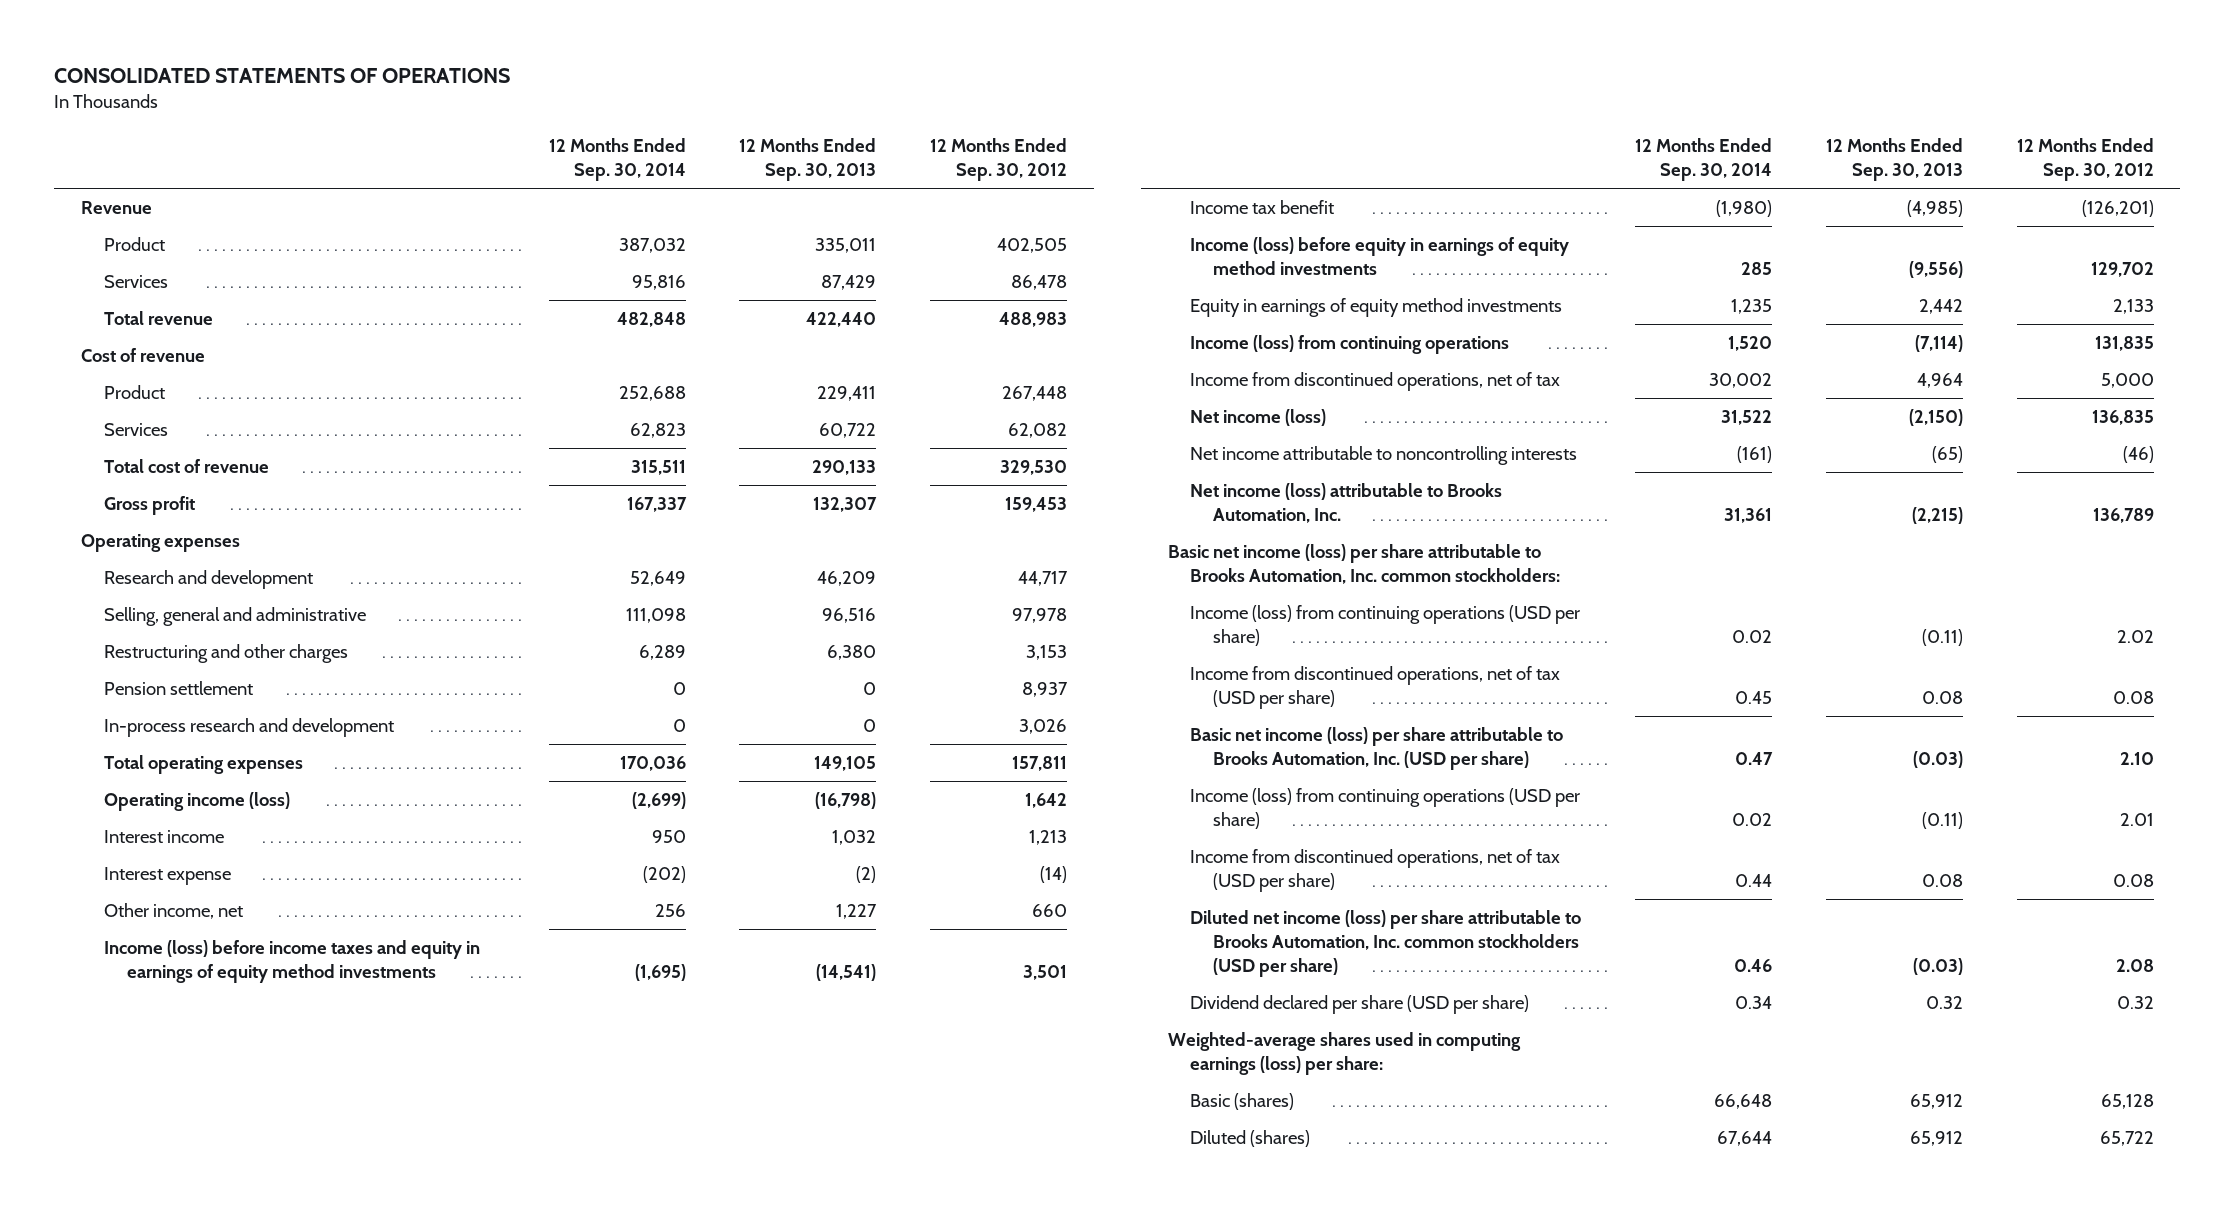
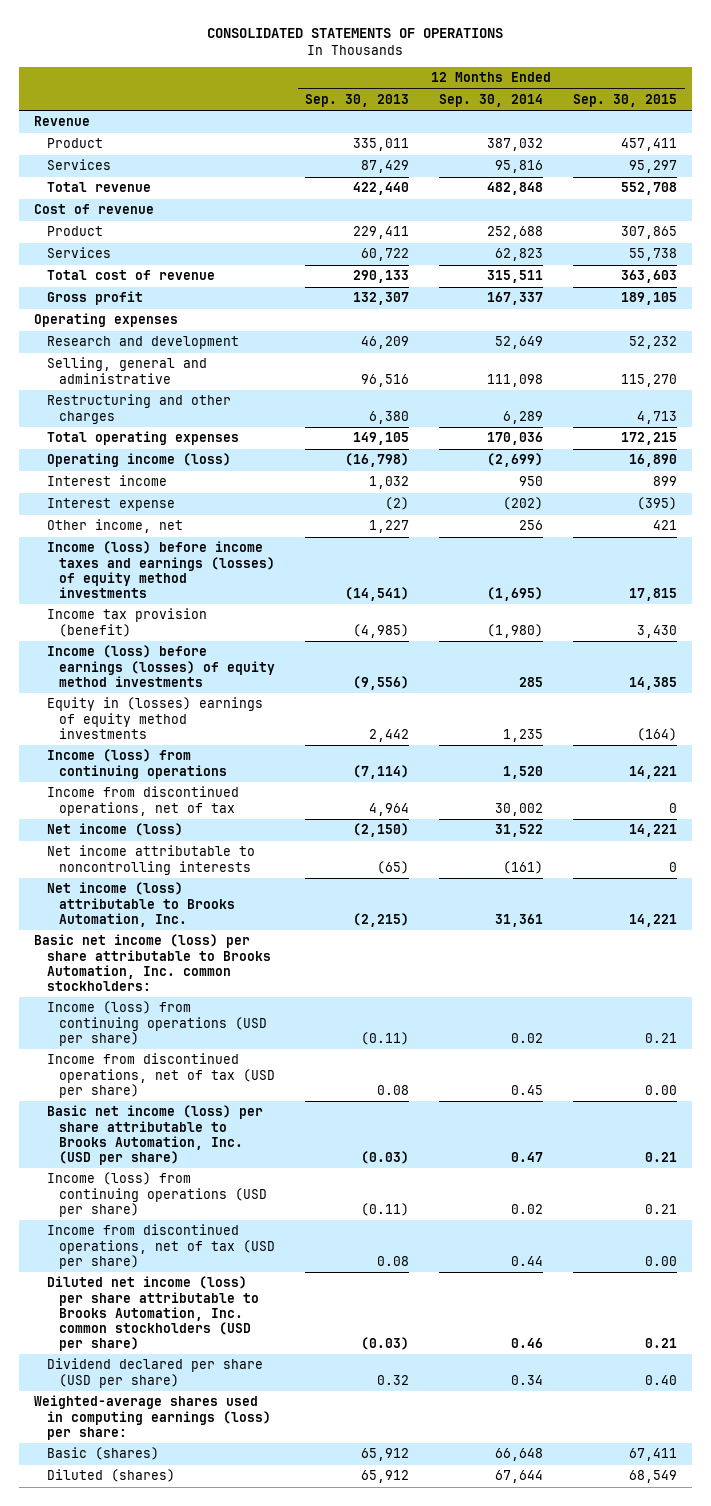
[930,138,1068,181] 12 Months Ended Sep. 30, 2012 -> none
none -> [573,93,678,107] Sep. 30, 2015
[103,681,253,696] Pension settlement -> none
[103,718,394,738] In-process research and development -> none
[103,940,480,984] Income (loss) before income taxes and equity in earnings of equity method investments -> [46,541,276,598] Income (loss) before income taxes and earnings (losses) of equity method investments
[1190,200,1335,215] Income tax benefit -> [46,608,207,637] Income tax provision (benefit)
[1190,237,1570,276] Income (loss) before equity in earnings of equity method investments -> [46,645,276,687] Income (loss) before earnings (losses) of equity method investments
[1190,298,1563,318] Equity in earnings of equity method investments -> [46,697,263,739] Equity in (losses) earnings of equity method investments

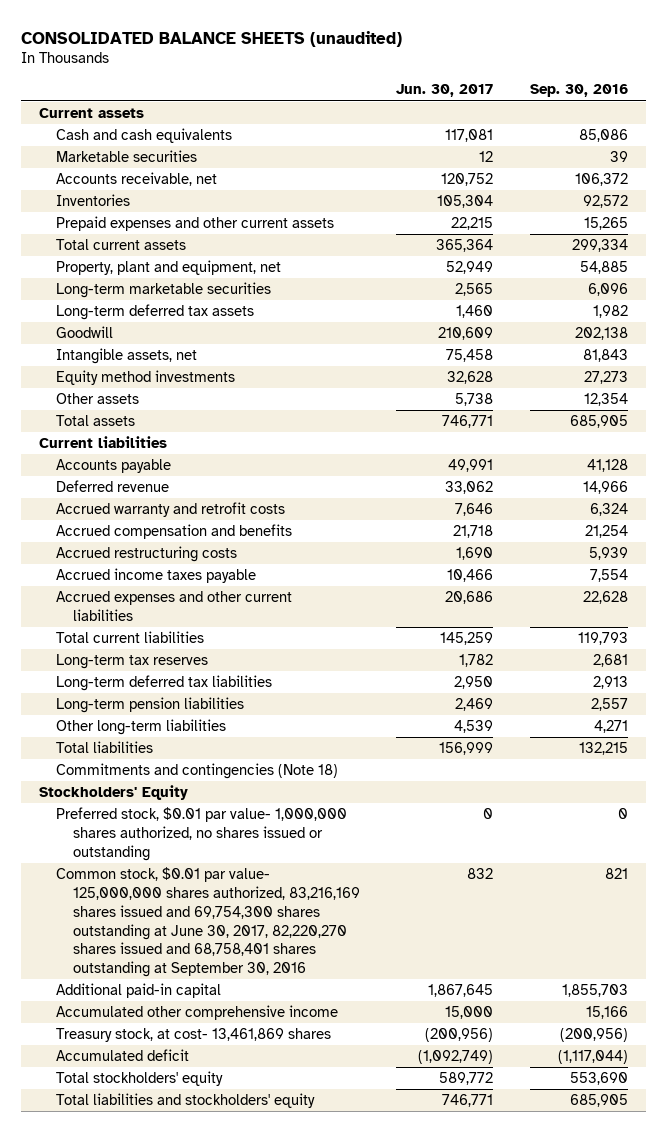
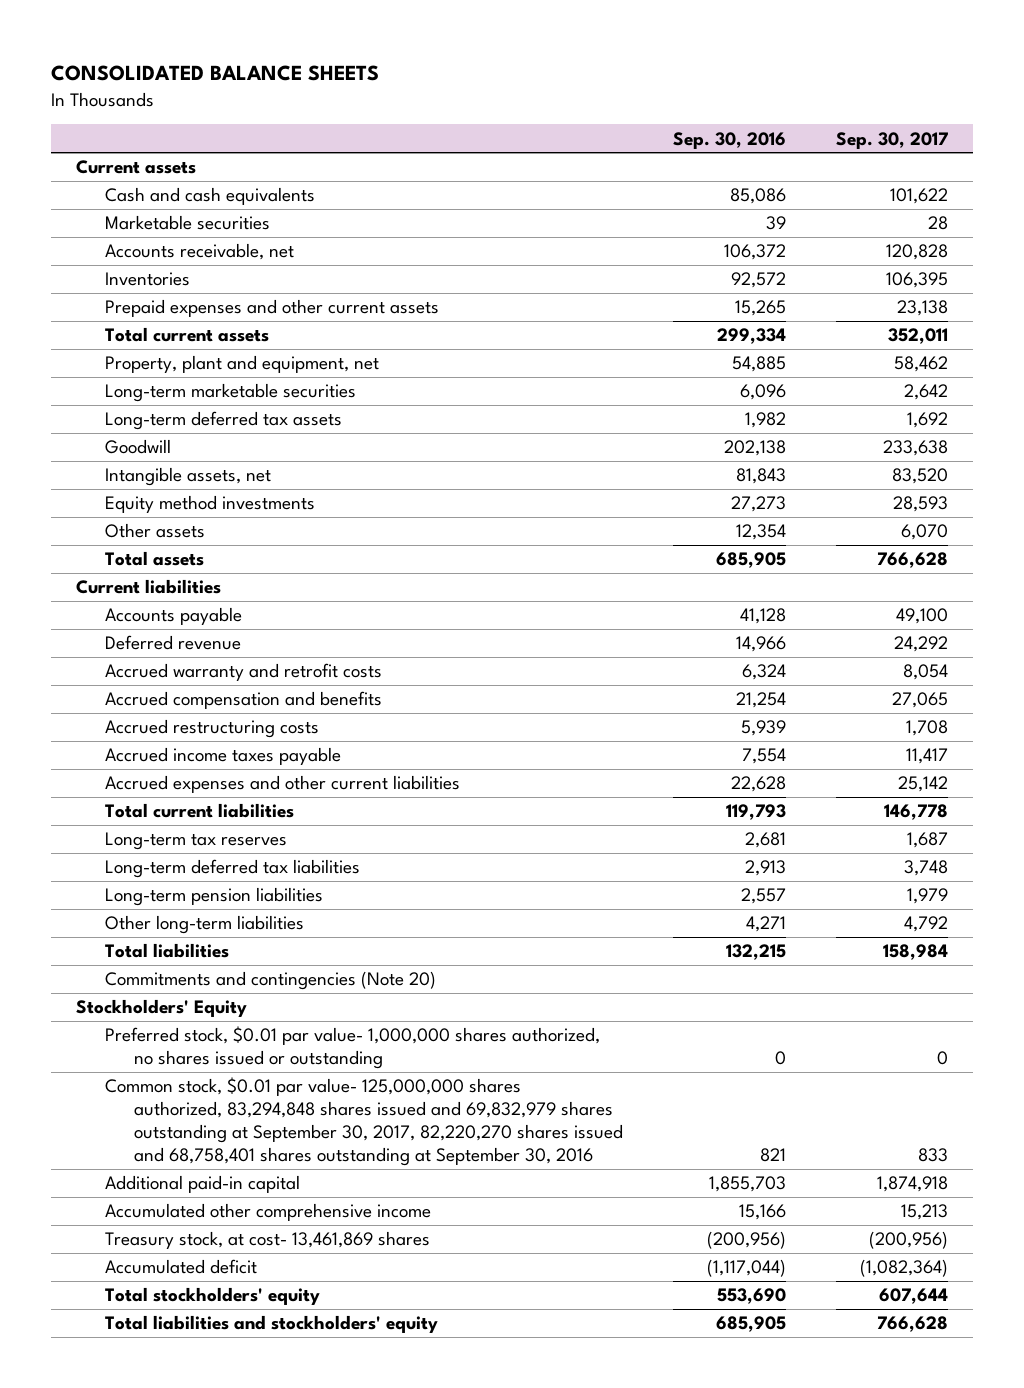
[20,30,402,47] CONSOLIDATED BALANCE SHEETS (unaudited) -> [50,65,379,82] CONSOLIDATED BALANCE SHEETS
[396,84,494,98] Jun. 30, 2017 -> none
none -> [836,131,949,149] Sep. 30, 2017
[56,763,339,780] Commitments and contingencies (Note 18) -> [105,971,437,991] Commitments and contingencies (Note 20)
[56,867,360,978] Common stock, $0.01 par value- 125,000,000 shares authorized, 83,216,169 shares issued and 69,754,300 shares outstanding at June 30, 2017, 82,220,270 shares issued and 68,758,401 shares outstanding at September 30, 2016 -> [105,1077,624,1167] Common stock, $0.01 par value- 125,000,000 shares authorized, 83,294,848 shares issued and 69,832,979 shares outstanding at September 30, 2017, 82,220,270 shares issued and 68,758,401 shares outstanding at September 30, 2016

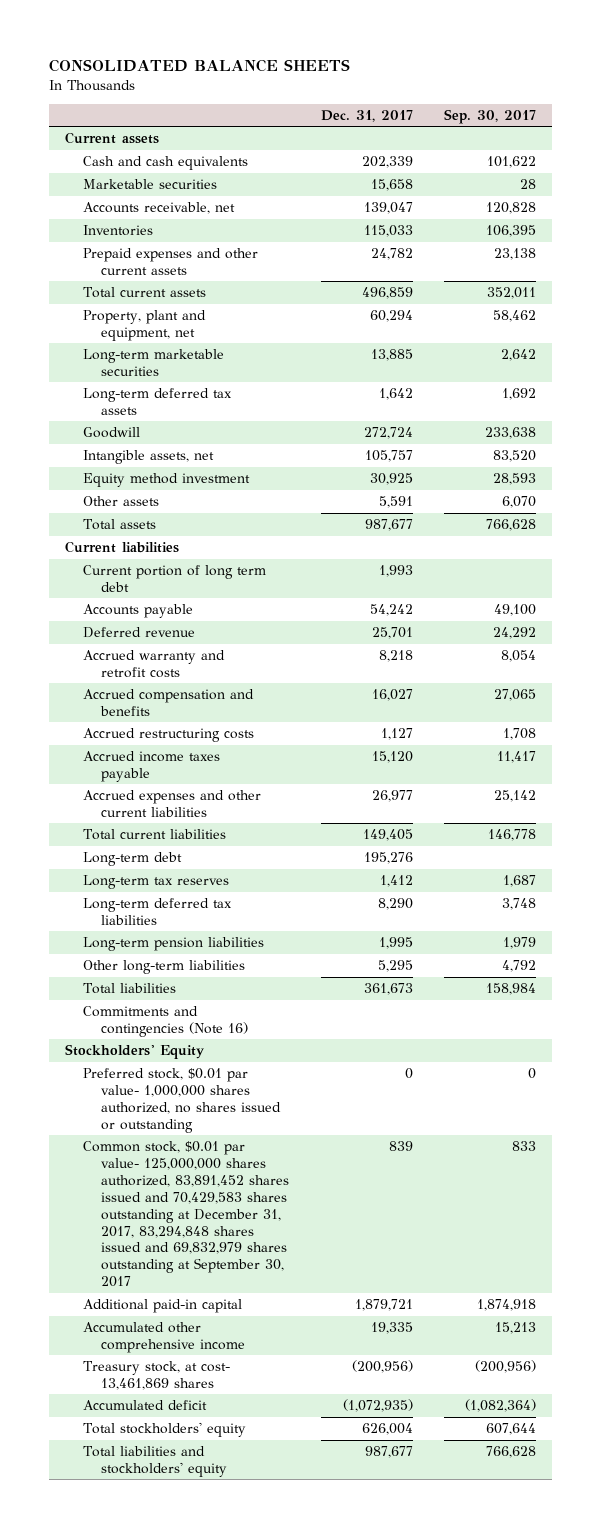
[673,131,787,149] Sep. 30, 2016 -> none
none -> [320,110,413,123] Dec. 31, 2017
[105,495,316,514] Equity method investments -> [82,473,250,488] Equity method investment
none -> [82,565,266,592] Current portion of long term debt
none -> [82,852,182,867] Long-term debt
[105,971,437,991] Commitments and contingencies (Note 20) -> [82,1006,249,1037] Commitments and contingencies (Note 16)
[105,1077,624,1167] Common stock, $0.01 par value- 125,000,000 shares authorized, 83,294,848 shares issued and 69,832,979 shares outstanding at September 30, 2017, 82,220,270 shares issued and 68,758,401 shares outstanding at September 30, 2016 -> [82,1141,290,1288] Common stock, $0.01 par value- 125,000,000 shares authorized, 83,891,452 shares issued and 70,429,583 shares outstanding at December 31, 2017, 83,294,848 shares issued and 69,832,979 shares outstanding at September 30, 2017

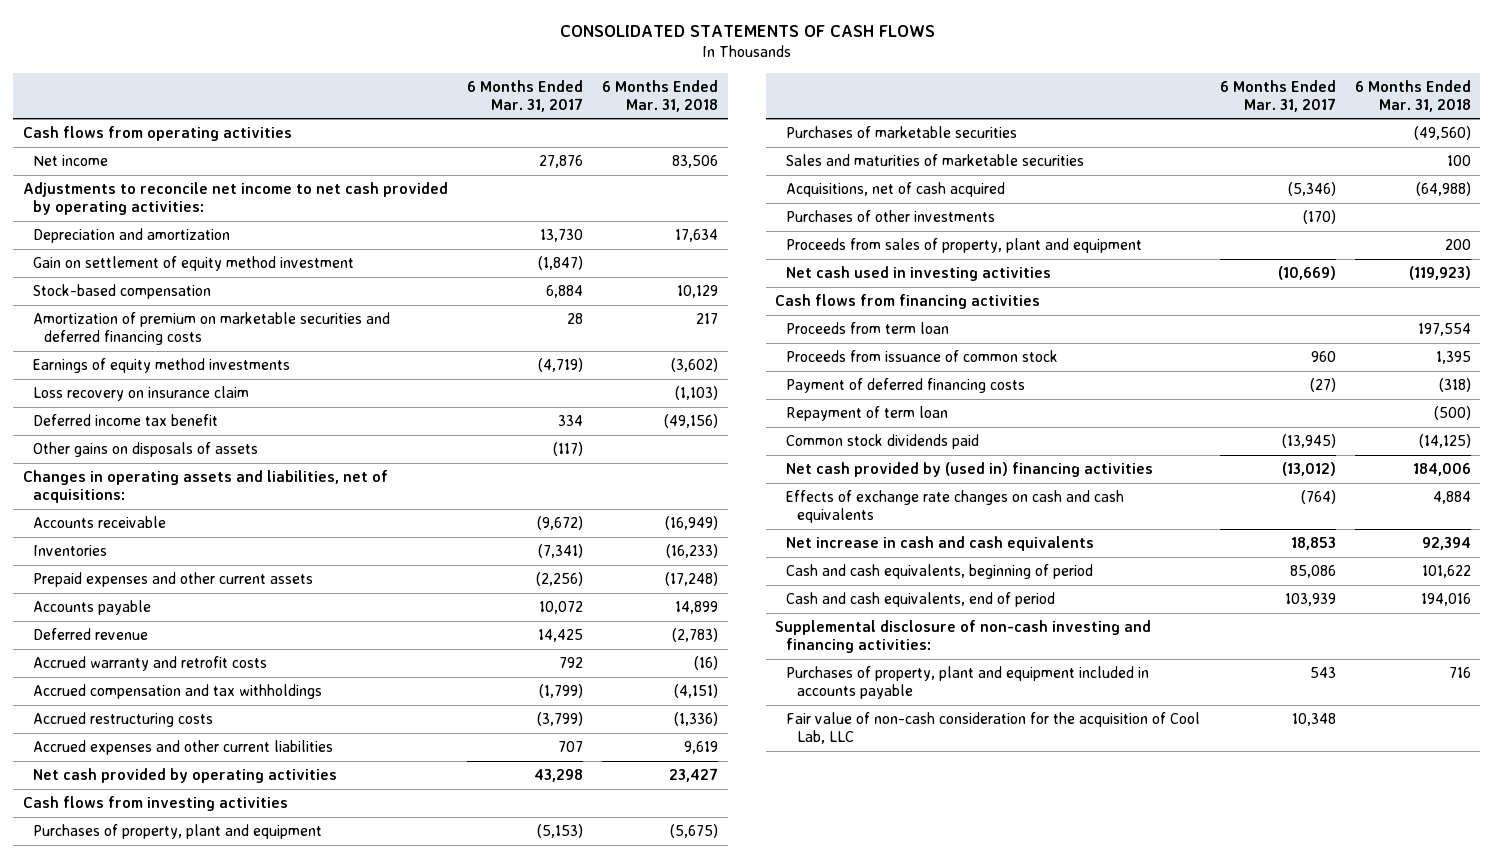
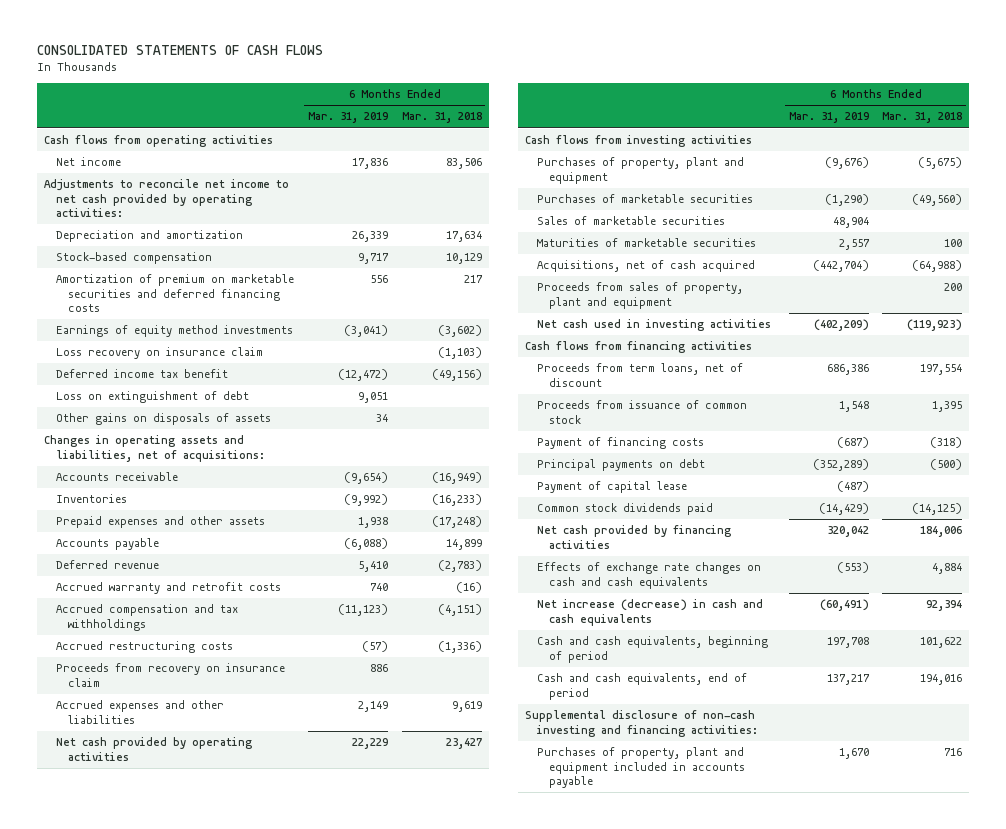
[466,79,583,112] 6 Months Ended Mar. 31, 2017 -> none
none -> [307,112,388,124] Mar. 31, 2019
[33,256,355,272] Gain on settlement of equity method investment -> none
none -> [56,391,250,404] Loss on extinguishment of debt
[33,572,314,588] Prepaid expenses and other current assets -> [56,516,266,529] Prepaid expenses and other assets
none -> [56,663,286,687] Proceeds from recovery on insurance claim
[33,740,334,756] Accrued expenses and other current liabilities -> [56,700,225,724] Accrued expenses and other liabilities
none -> [536,216,725,226] Sales of marketable securities
[786,154,1085,167] Sales and maturities of marketable securities -> [536,238,756,248] Maturities of marketable securities
[786,210,996,223] Purchases of other investments -> none
[786,322,950,335] Proceeds from term loan -> [536,363,743,387] Proceeds from term loans, net of discount
[786,406,949,422] Repayment of term loan -> none
[786,378,1026,394] Payment of deferred financing costs -> [536,437,704,450] Payment of financing costs
none -> [536,459,705,472] Principal payments on debt
none -> [536,481,687,494] Payment of capital lease
[786,462,1154,478] Net cash provided by (used in) financing activities -> [536,525,731,549] Net cash provided by financing activities
[786,536,1095,552] Net increase in cash and cash equivalents -> [536,599,763,626] Net increase (decrease) in cash and cash equivalents
[786,712,1201,745] Fair value of non-cash consideration for the acquisition of Cool Lab, LLC -> none

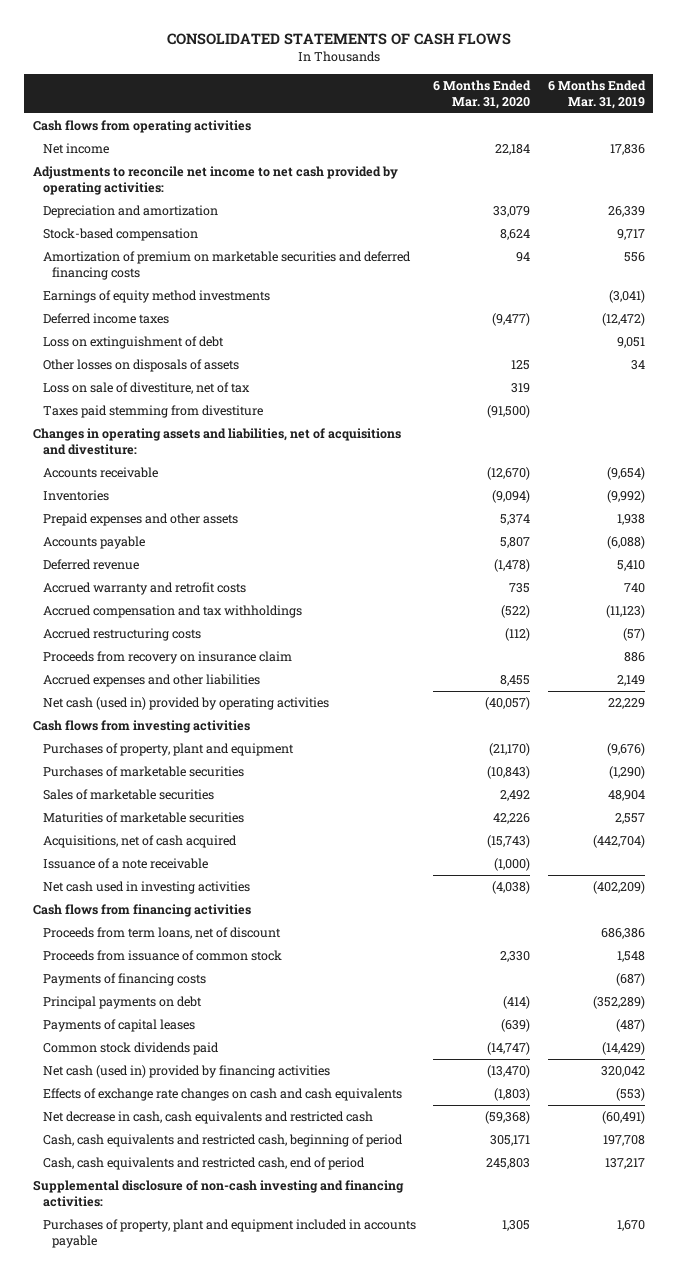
[401,112,482,124] Mar. 31, 2018 -> none
none -> [433,79,532,109] 6 Months Ended Mar. 31, 2020
[56,347,264,360] Loss recovery on insurance claim -> none
[56,369,229,379] Deferred income tax benefit -> [42,312,169,324] Deferred income taxes
[56,413,272,426] Other gains on disposals of assets -> [42,358,239,372] Other losses on disposals of assets
none -> [42,381,250,394] Loss on sale of divestiture, net of tax
none -> [42,404,263,418] Taxes paid stemming from divestiture
[44,435,266,462] Changes in operating assets and liabilities, net of acquisitions: -> [33,427,402,456] Changes in operating assets and liabilities, net of acquisitions and divestiture:
[56,737,253,761] Net cash provided by operating activities -> [42,696,329,710] Net cash (used in) provided by operating activities
[536,282,743,309] Proceeds from sales of property, plant and equipment -> none
none -> [42,857,208,869] Issuance of a note receivable
[536,437,704,450] Payment of financing costs -> [42,972,206,986] Payments of financing costs
[536,481,687,494] Payment of capital lease -> [42,1018,195,1032] Payments of capital leases
[536,525,731,549] Net cash provided by financing activities -> [42,1064,330,1078] Net cash (used in) provided by financing activities
[536,599,763,626] Net increase (decrease) in cash and cash equivalents -> [42,1110,373,1124] Net decrease in cash, cash equivalents and restricted cash
[536,636,768,663] Cash and cash equivalents, beginning of period -> [42,1133,403,1147] Cash, cash equivalents and restricted cash, beginning of period
[536,673,747,700] Cash and cash equivalents, end of period -> [42,1156,365,1170] Cash, cash equivalents and restricted cash, end of period

